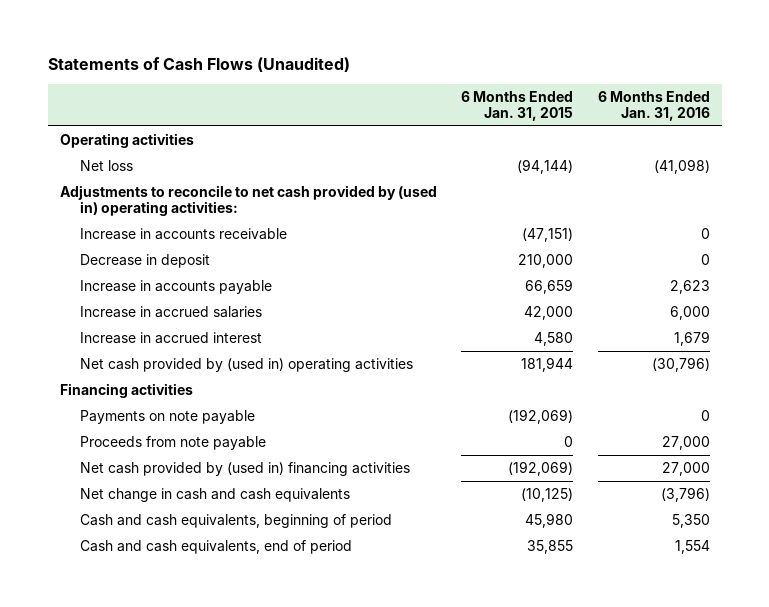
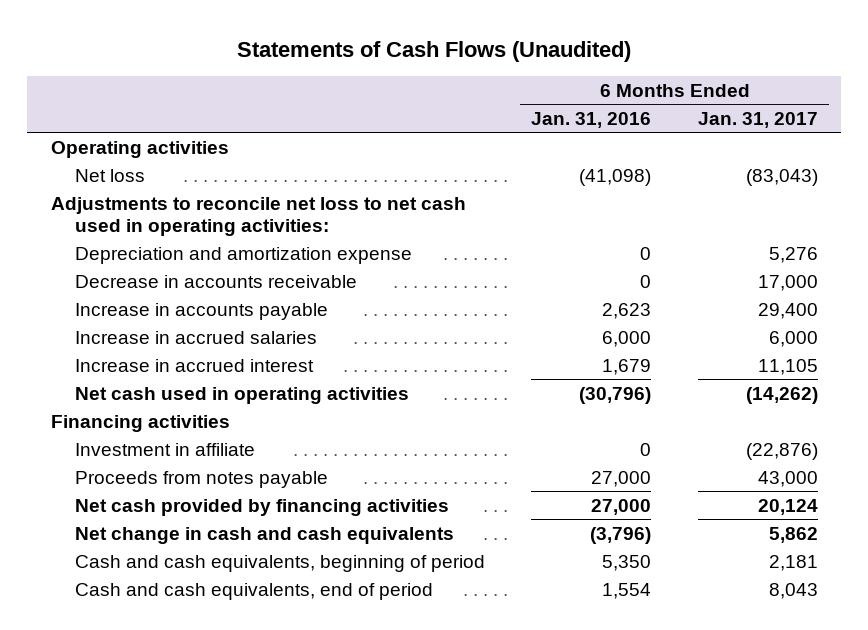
[461,90,574,121] 6 Months Ended Jan. 31, 2015 -> none
none -> [697,111,818,128] Jan. 31, 2017
[80,254,211,269] Decrease in deposit -> none
[59,185,437,217] Adjustments to reconcile to net cash provided by (used in) operating activities: -> [50,196,466,237] Adjustments to reconcile net loss to net cash used in operating activities:
none -> [75,246,413,264] Depreciation and amortization expense
[80,228,288,241] Increase in accounts receivable -> [75,274,358,288] Decrease in accounts receivable
[80,358,414,373] Net cash provided by (used in) operating activities -> [75,386,410,404] Net cash used in operating activities
[80,410,256,425] Payments on note payable -> none
none -> [75,442,256,456] Investment in affiliate
[80,436,267,451] Proceeds from note payable -> [75,470,329,488] Proceeds from notes payable
[80,462,411,477] Net cash provided by (used in) financing activities -> [75,498,450,516] Net cash provided by financing activities

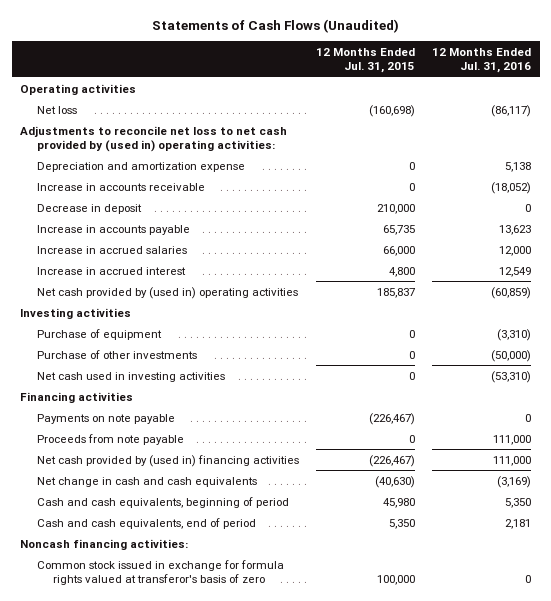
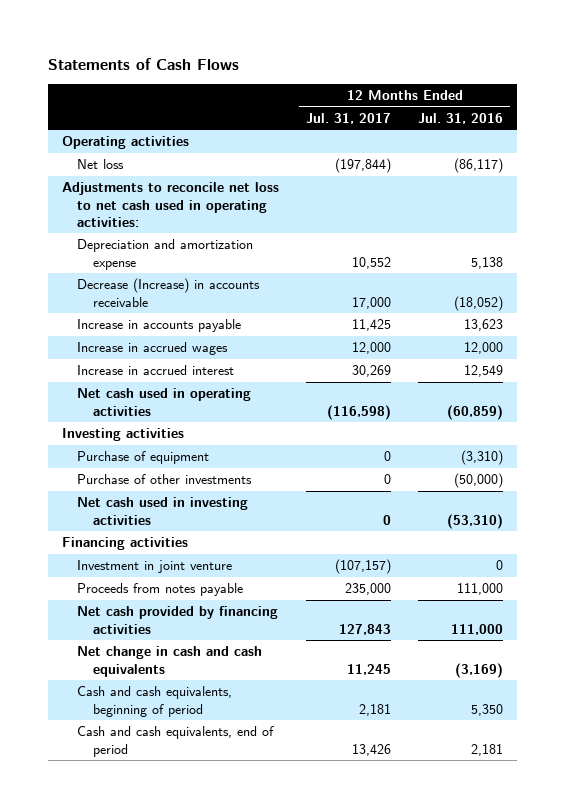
[151,18,399,33] Statements of Cash Flows (Unaudited) -> [48,58,240,71] Statements of Cash Flows
[315,47,415,74] 12 Months Ended Jul. 31, 2015 -> none
none -> [306,112,392,124] Jul. 31, 2017
[20,125,288,153] Adjustments to reconcile net loss to net cash provided by (used in) operating activities: -> [61,182,279,227] Adjustments to reconcile net loss to net cash used in operating activities:
[36,203,142,214] Decrease in deposit -> none
[36,182,205,191] Increase in accounts receivable -> [77,278,261,307] Decrease (Increase) in accounts receivable
[36,245,187,254] Increase in accrued salaries -> [77,342,229,356] Increase in accrued wages
[36,286,298,299] Net cash provided by (used in) operating activities -> [77,388,252,416] Net cash used in operating activities
[36,413,175,424] Payments on note payable -> none
none -> [77,560,233,574] Investment in joint venture
[36,433,184,445] Proceeds from note payable -> [77,583,244,597] Proceeds from notes payable
[36,454,299,467] Net cash provided by (used in) financing activities -> [77,606,279,634] Net cash provided by financing activities
[20,538,189,550] Noncash financing activities: -> none
[36,559,284,586] Common stock issued in exchange for formula rights valued at transferor's basis of zero -> none

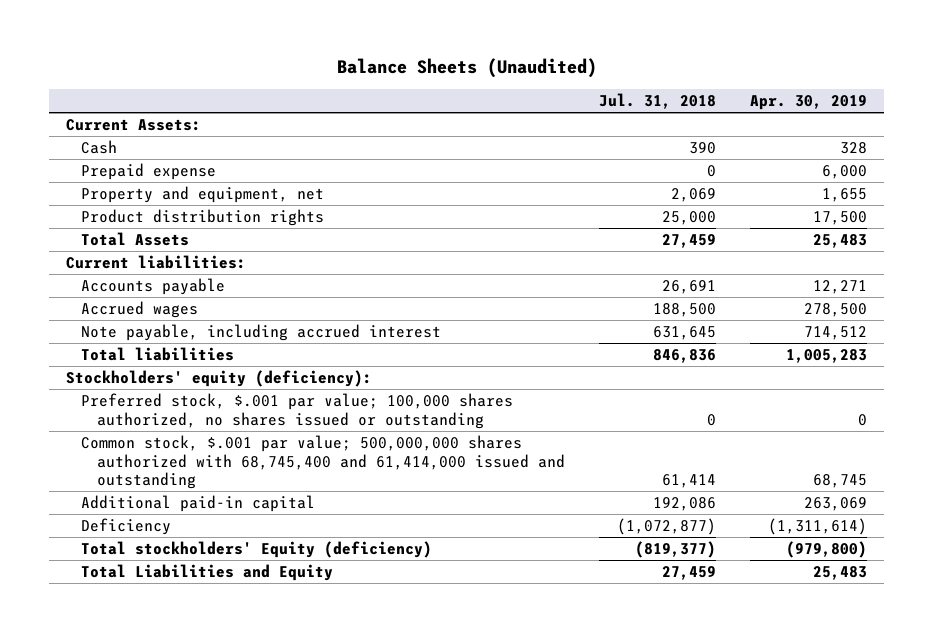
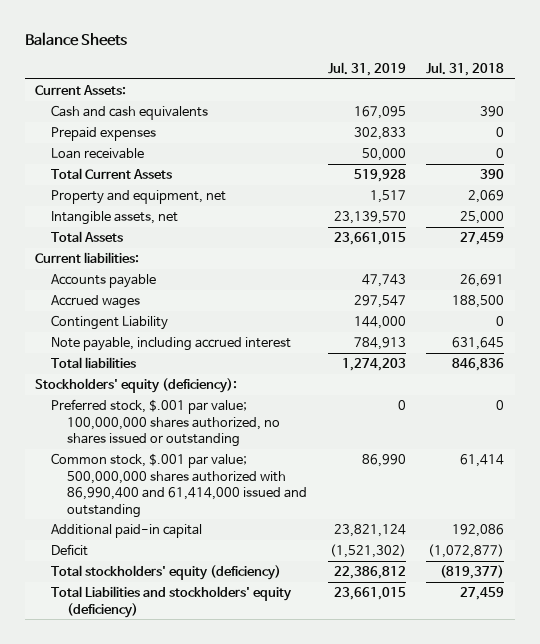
[336,58,597,79] Balance Sheets (Unaudited) -> [24,32,127,47] Balance Sheets
[750,95,868,111] Apr. 30, 2019 -> none
none -> [327,62,406,77] Jul. 31, 2019
[81,140,118,155] Cash -> none
none -> [51,105,209,121] Cash and cash equivalents
[81,163,217,181] Prepaid expense -> [51,127,157,142] Prepaid expenses
none -> [51,148,145,160] Loan receivable
none -> [51,168,173,180] Total Current Assets
[81,209,325,227] Product distribution rights -> none
none -> [51,211,179,226] Intangible assets, net
none -> [51,315,169,331] Contingent Liability
[81,393,514,429] Preferred stock, $.001 par value; 100,000 shares authorized, no shares issued or outstanding -> [51,399,281,448] Preferred stock, $.001 par value; 100,000,000 shares authorized, no shares issued or outstanding
[81,435,565,489] Common stock, $.001 par value; 500,000,000 shares authorized with 68,745,400 and 61,414,000 issued and outstanding -> [51,453,308,518] Common stock, $.001 par value; 500,000,000 shares authorized with 86,990,400 and 61,414,000 issued and outstanding
[81,518,172,536] Deficiency -> [51,544,89,557] Deficit
[81,541,433,559] Total stockholders' Equity (deficiency) -> [51,565,282,581] Total stockholders' equity (deficiency)
[81,564,334,582] Total Liabilities and Equity -> [51,586,293,618] Total Liabilities and stockholders' equity (deficiency)

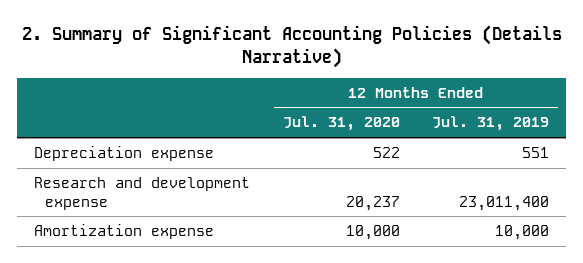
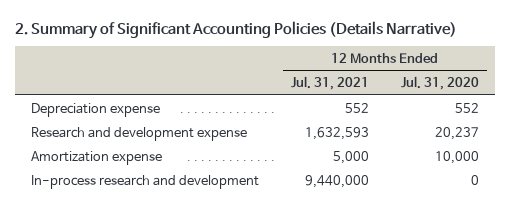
[432,116,550,132] Jul. 31, 2019 -> none
none -> [290,76,369,91] Jul. 31, 2021
[372,147,400,159] 522 -> [455,102,480,113] 552
none -> [30,174,259,189] In-process research and development

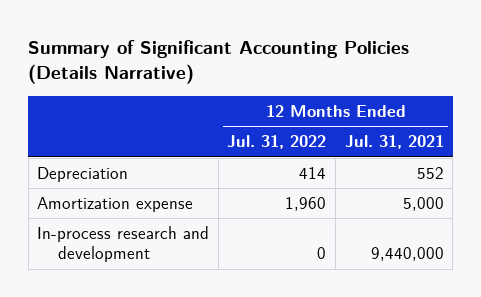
[14,20,457,39] 2. Summary of Significant Accounting Policies (Details Narrative) -> [28,39,410,85] Summary of Significant Accounting Policies (Details Narrative)
[401,76,480,91] Jul. 31, 2020 -> none
none -> [227,135,327,150] Jul. 31, 2022
[30,126,247,141] Research and development expense -> none
[30,102,160,117] Depreciation expense -> [37,166,129,182] Depreciation

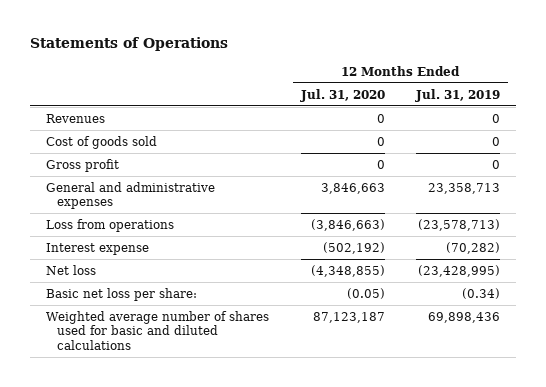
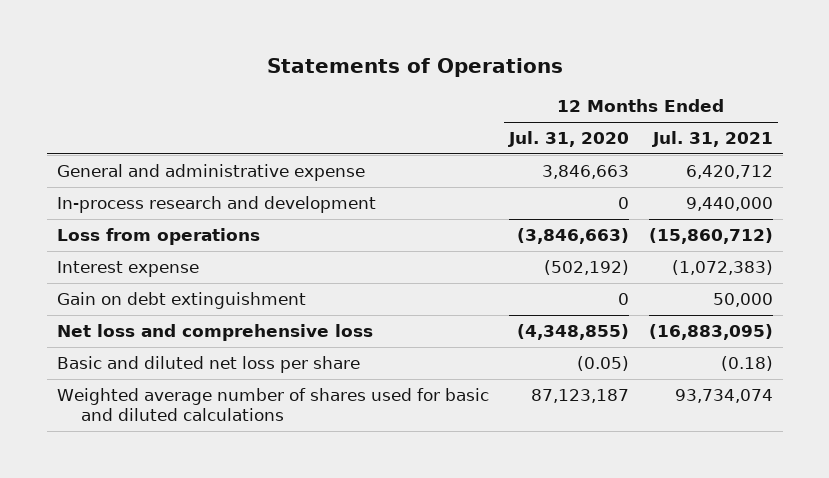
[415,88,501,102] Jul. 31, 2019 -> none
none -> [651,131,773,148] Jul. 31, 2021
[45,113,105,123] Revenues -> none
[45,135,157,149] Cost of goods sold -> none
[45,158,119,172] Gross profit -> none
[45,181,215,210] General and administrative expenses -> [56,164,365,182] General and administrative expense
none -> [56,196,376,214] In-process research and development
none -> [56,292,306,310] Gain on debt extinguishment
[45,264,96,275] Net loss -> [56,324,373,342] Net loss and comprehensive loss
[45,287,197,301] Basic net loss per share: -> [56,356,360,374] Basic and diluted net loss per share

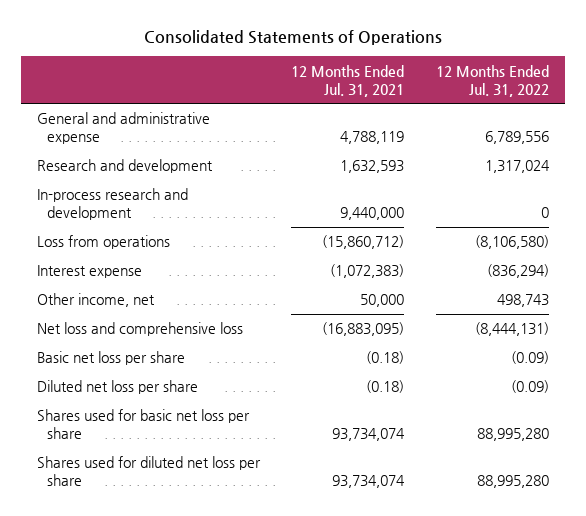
[266,58,563,78] Statements of Operations -> [143,30,442,46] Consolidated Statements of Operations
[507,131,629,148] Jul. 31, 2020 -> none
none -> [436,64,550,97] 12 Months Ended Jul. 31, 2022
[685,165,773,180] 6,420,712 -> [340,131,405,145] 4,788,119
none -> [36,159,213,174] Research and development
[56,292,306,310] Gain on debt extinguishment -> none
none -> [36,293,155,308] Other income, net
[56,356,360,374] Basic and diluted net loss per share -> [36,351,185,366] Basic net loss per share
none -> [36,380,198,395] Diluted net loss per share
[56,388,489,422] Weighted average number of shares used for basic and diluted calculations -> [36,409,250,440] Shares used for basic net loss per share
none -> [36,456,261,487] Shares used for diluted net loss per share

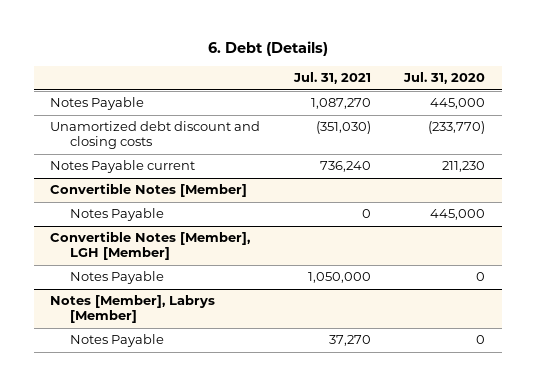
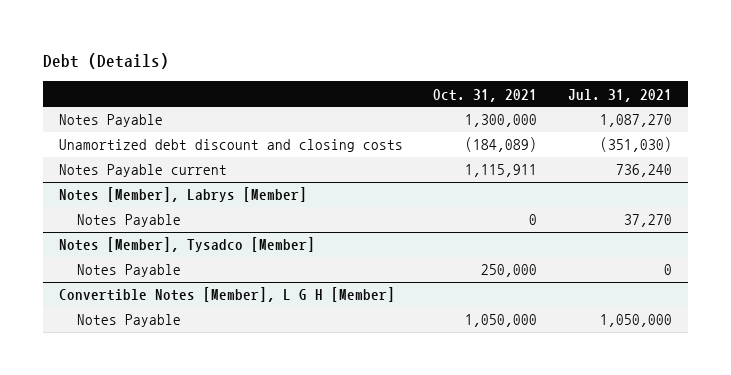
[207,41,328,57] 6. Debt (Details) -> [43,53,170,70] Debt (Details)
[402,72,485,85] Jul. 31, 2020 -> none
none -> [433,88,538,102] Oct. 31, 2021
[50,183,248,198] Convertible Notes [Member] -> none
[69,208,164,222] Notes Payable -> none
[50,231,251,261] Convertible Notes [Member], LGH [Member] -> none
[69,271,164,285] Notes Payable -> none
none -> [58,237,315,253] Notes [Member], Tysadco [Member]
none -> [77,264,182,278] Notes Payable
none -> [58,287,395,303] Convertible Notes [Member], L G H [Member]
none -> [77,314,182,328] Notes Payable

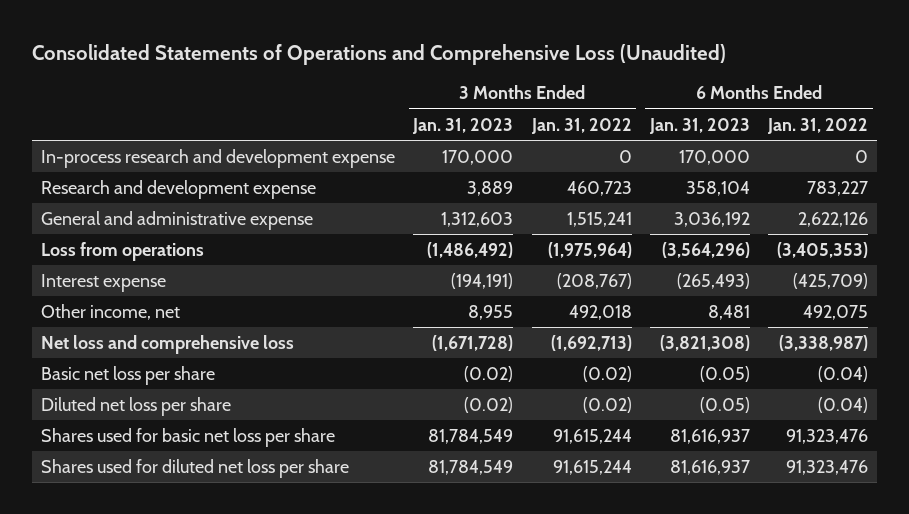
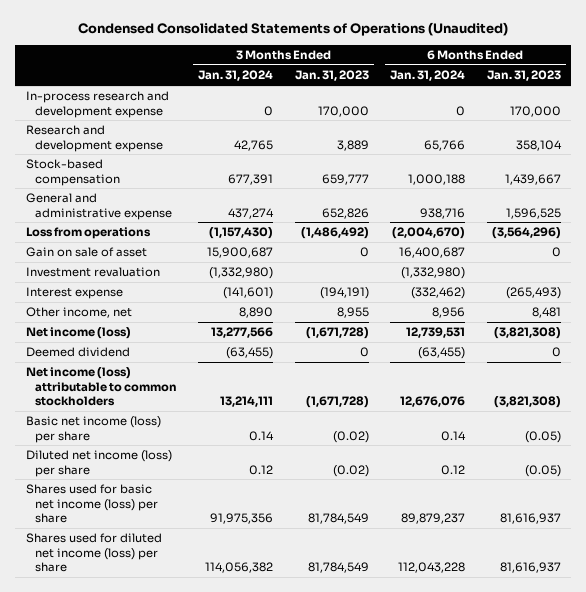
[31,43,726,65] Consolidated Statements of Operations and Comprehensive Loss (Unaudited) -> [78,22,509,37] Condensed Consolidated Statements of Operations (Unaudited)
[530,117,632,134] Jan. 31, 2022 -> none
[767,117,869,134] Jan. 31, 2022 -> none
none -> [198,70,274,82] Jan. 31, 2024
none -> [390,70,466,82] Jan. 31, 2024
none -> [25,159,120,186] Stock-based compensation
[441,212,514,228] 1,312,603 -> [321,207,369,219] 652,826
[673,212,750,228] 3,036,192 -> [505,207,561,219] 1,596,525
none -> [25,247,147,258] Gain on sale of asset
none -> [25,267,160,278] Investment revaluation
[40,335,294,355] Net loss and comprehensive loss -> [25,327,131,340] Net income (loss)
none -> [25,347,130,358] Deemed dividend
none -> [25,367,177,406] Net income (loss) attributable to common stockholders
[40,366,215,386] Basic net loss per share -> [25,416,161,443] Basic net income (loss) per share
[40,397,231,417] Diluted net loss per share -> [25,450,172,477] Diluted net income (loss) per share
[40,428,335,448] Shares used for basic net loss per share -> [25,484,158,523] Shares used for basic net income (loss) per share
[40,459,349,479] Shares used for diluted net loss per share -> [25,533,162,572] Shares used for diluted net income (loss) per share

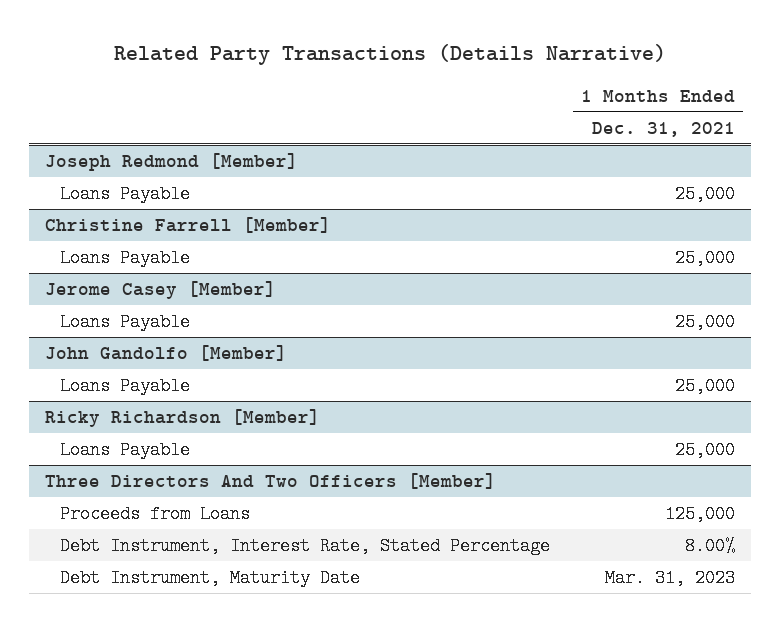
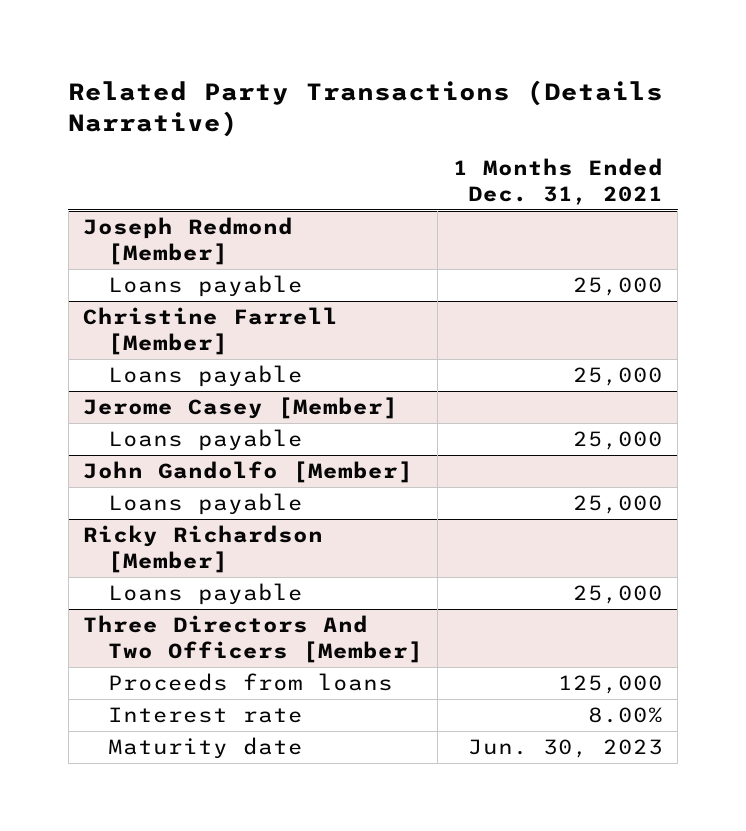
[60,184,191,203] Loans Payable -> [107,275,303,298] Loans payable
[60,248,191,267] Loans Payable -> [107,365,303,388] Loans payable
[60,312,191,331] Loans Payable -> [107,429,303,452] Loans payable
[60,376,191,395] Loans Payable -> [107,493,303,516] Loans payable
[60,440,191,459] Loans Payable -> [107,583,303,606] Loans payable
[60,504,251,523] Proceeds from Loans -> [107,673,393,692] Proceeds from loans
[60,536,551,555] Debt Instrument, Interest Rate, Stated Percentage -> [107,707,303,724] Interest rate
[60,568,361,587] Debt Instrument, Maturity Date -> [107,737,303,760] Maturity date
[605,568,736,587] Mar. 31, 2023 -> [467,739,663,759] Jun. 30, 2023

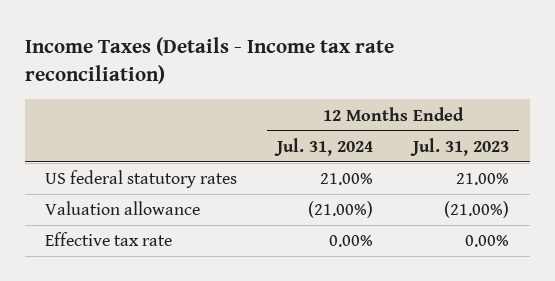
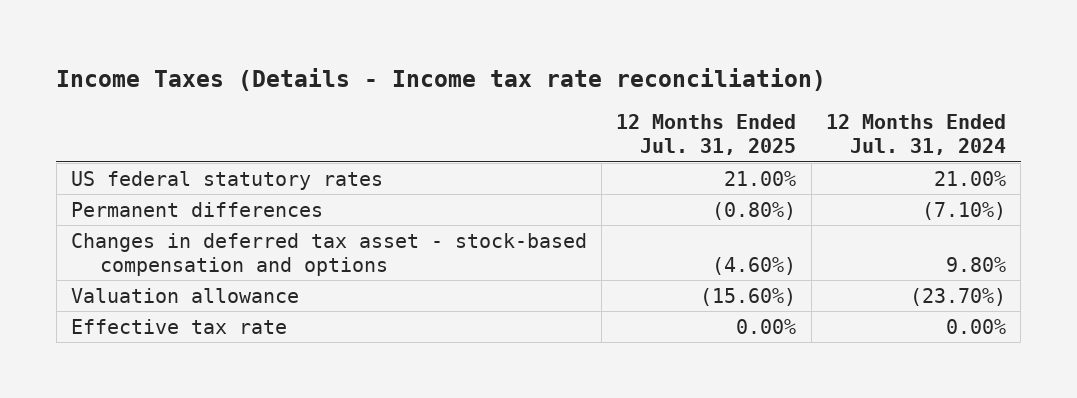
[410,137,510,156] Jul. 31, 2023 -> none
none -> [616,113,797,156] 12 Months Ended Jul. 31, 2025
none -> [70,201,323,217] Permanent differences
none -> [70,232,587,277] Changes in deferred tax asset - stock-based compensation and options
[308,201,374,219] (21.00%) -> [910,287,1007,306] (23.70%)

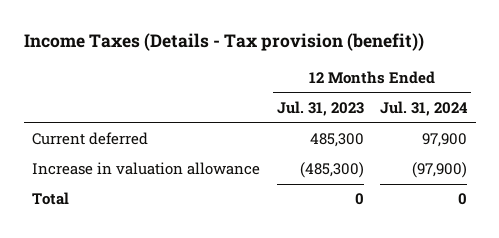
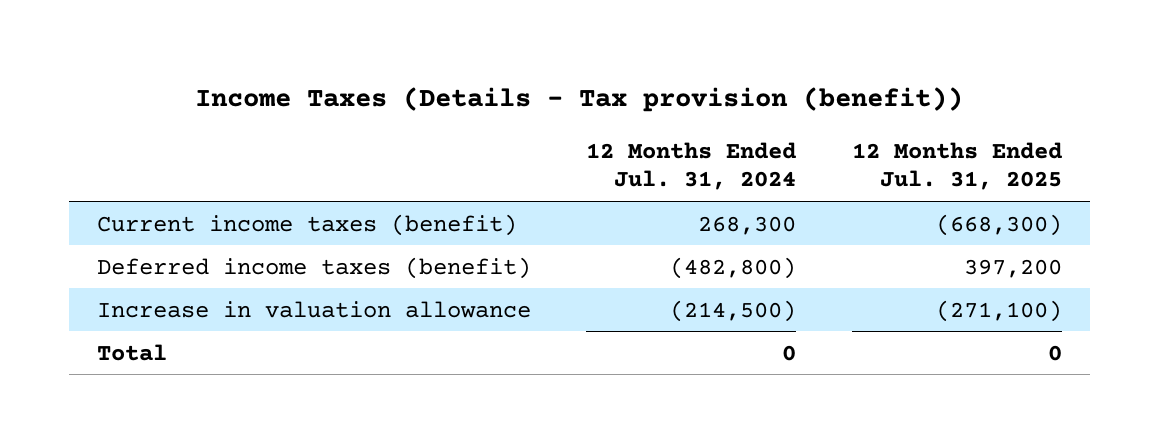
[276,100,364,116] Jul. 31, 2023 -> none
none -> [851,142,1062,191] 12 Months Ended Jul. 31, 2025
none -> [96,213,517,236] Current income taxes (benefit)
[32,132,149,146] Current deferred -> [96,256,531,279] Deferred income taxes (benefit)
[422,133,468,148] 97,900 -> [670,256,797,279] (482,800)
[412,162,468,179] (97,900) -> [670,299,797,322] (214,500)

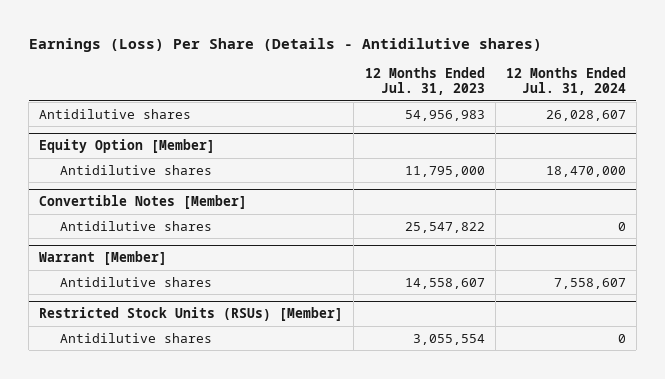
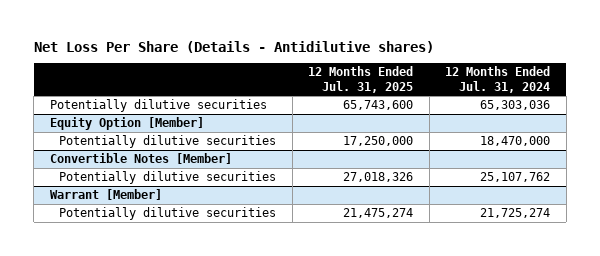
[28,37,542,52] Earnings (Loss) Per Share (Details - Antidilutive shares) -> [33,40,434,53] Net Loss Per Share (Details - Antidilutive shares)
[364,66,485,96] 12 Months Ended Jul. 31, 2023 -> none
none -> [308,66,414,93] 12 Months Ended Jul. 31, 2025
[39,108,192,119] Antidilutive shares -> none
none -> [49,99,267,113] Potentially dilutive securities
[59,164,212,175] Antidilutive shares -> [59,135,277,149] Potentially dilutive securities
[59,220,212,231] Antidilutive shares -> none
none -> [59,171,277,185] Potentially dilutive securities
[59,276,212,287] Antidilutive shares -> none
[39,307,344,322] Restricted Stock Units (RSUs) [Member] -> none
[59,332,212,343] Antidilutive shares -> none
none -> [59,207,277,221] Potentially dilutive securities

